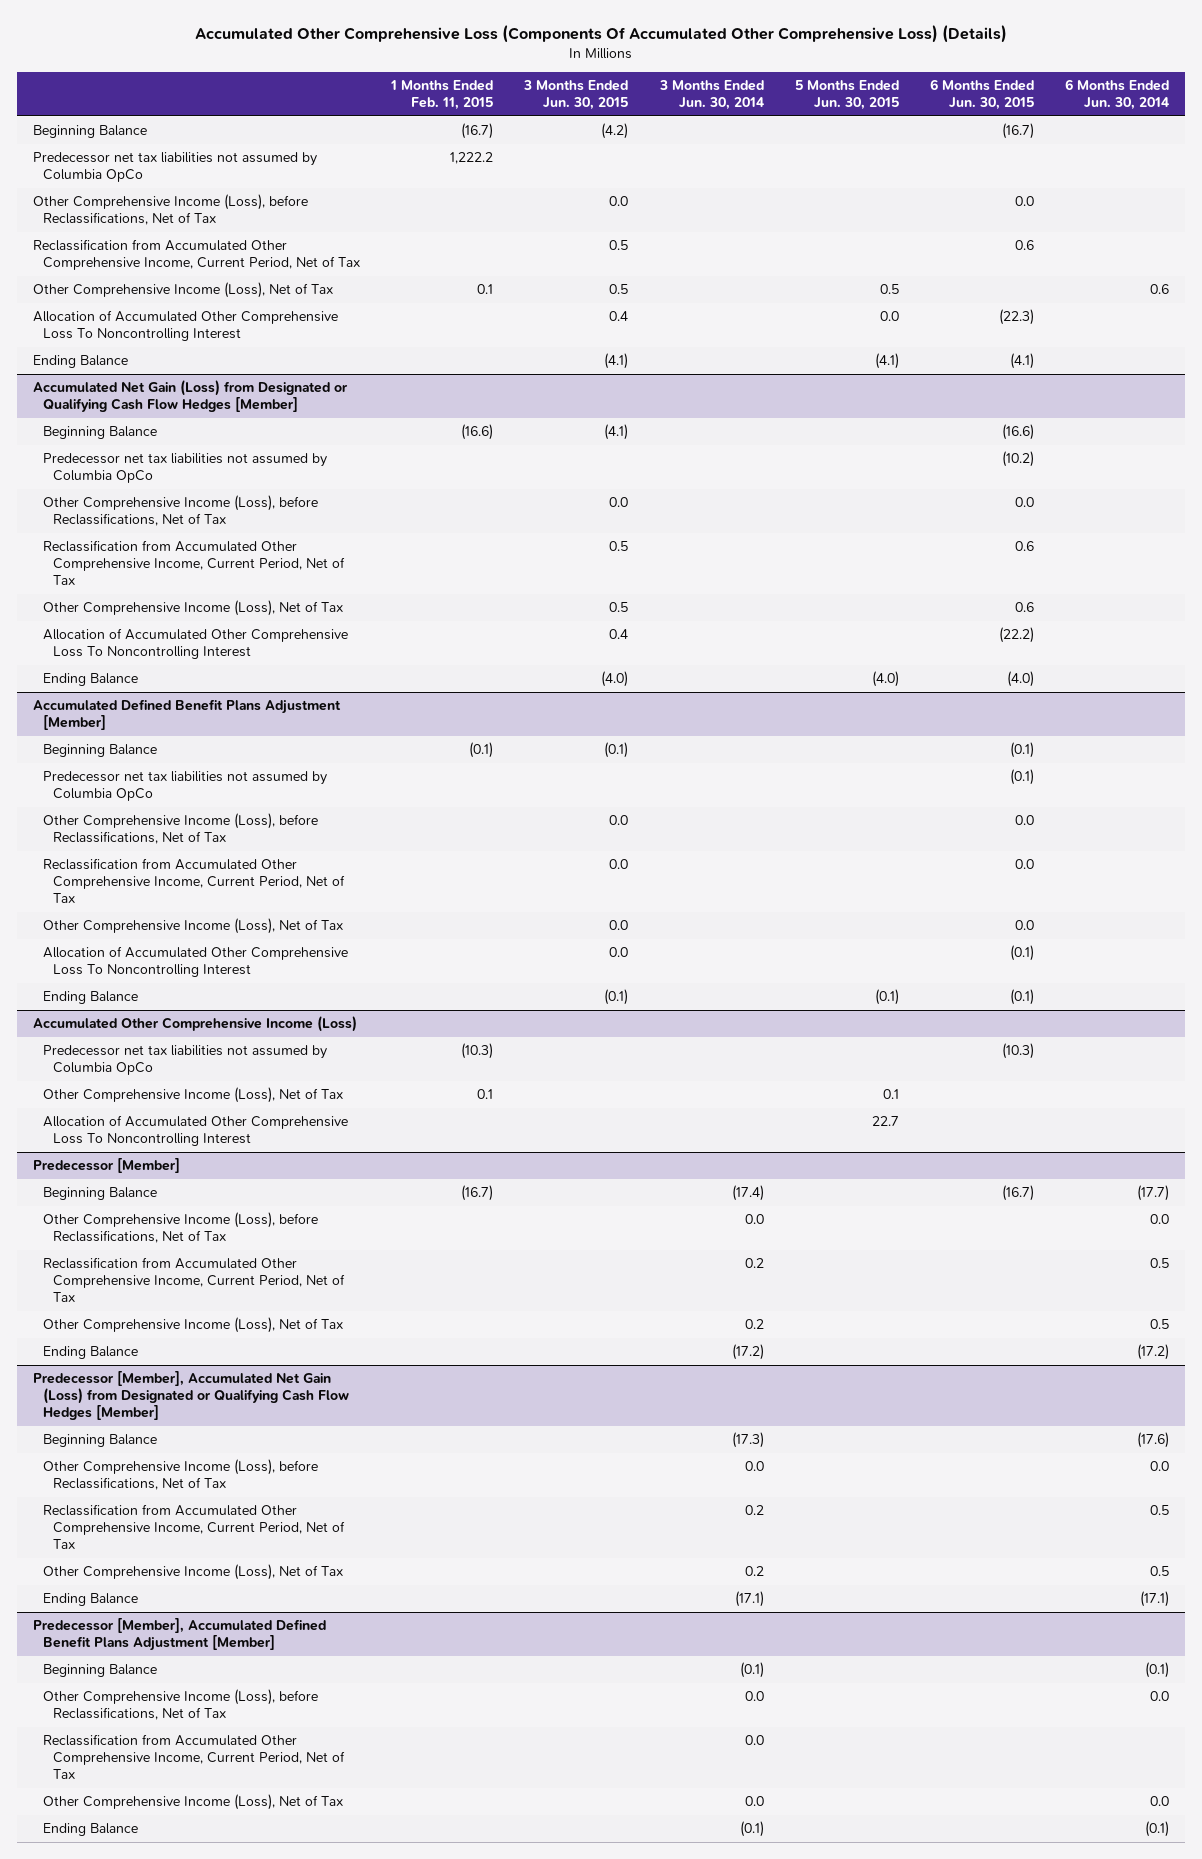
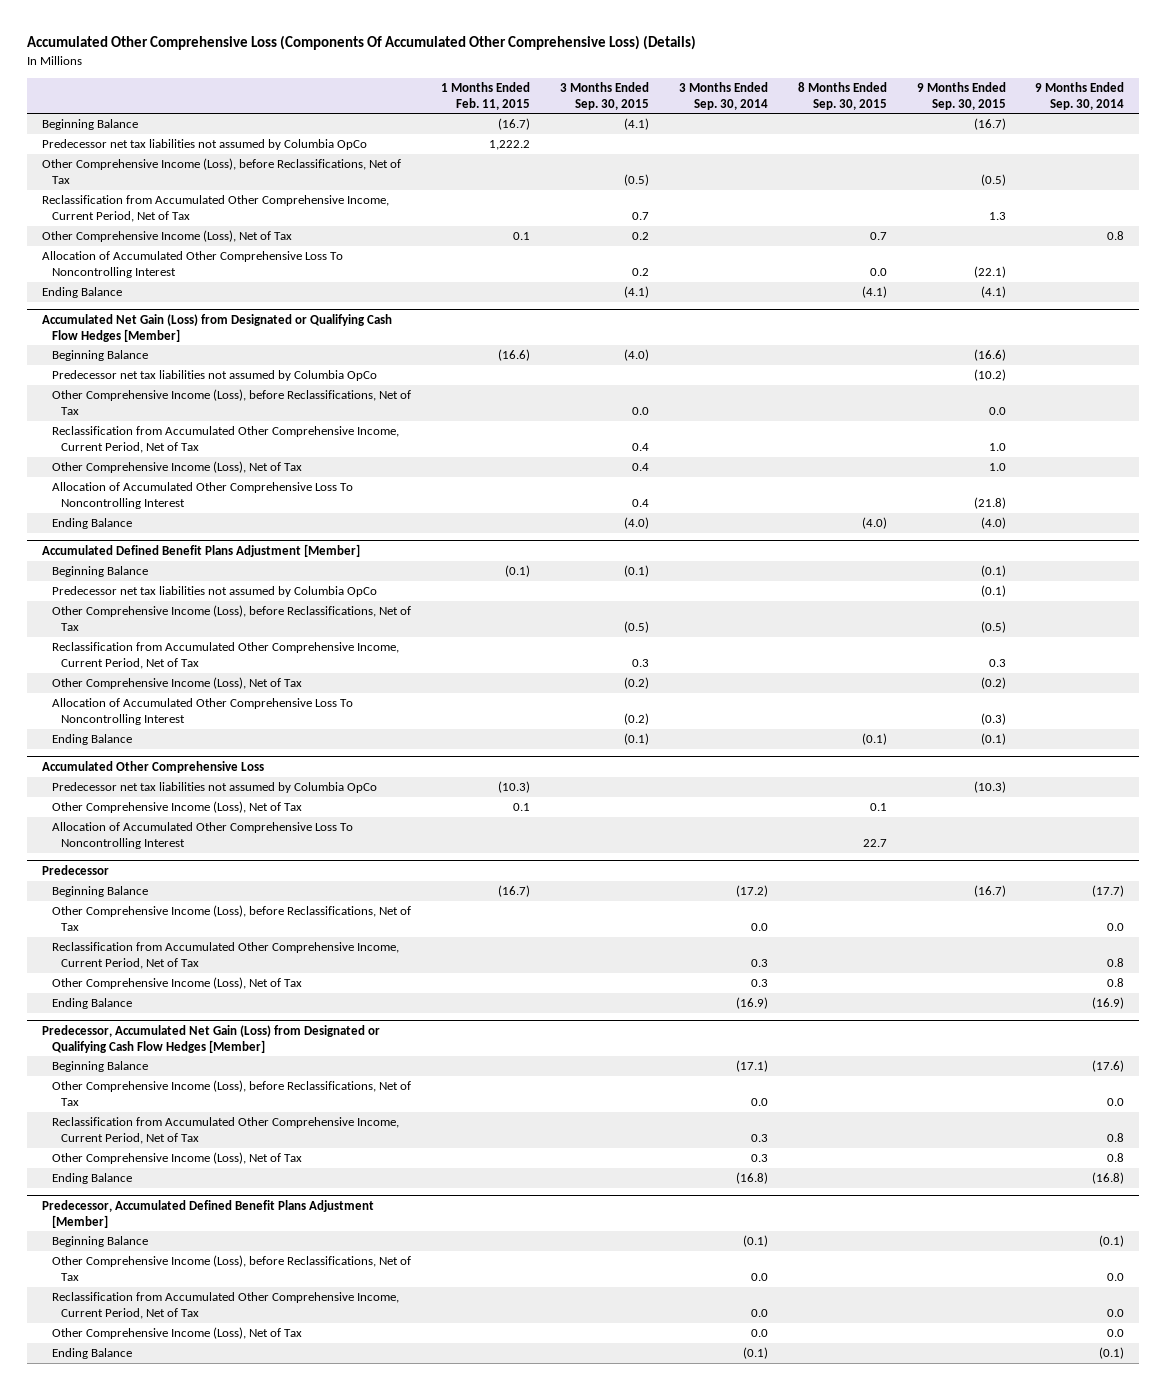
[523,80,629,110] 3 Months Ended Jun. 30, 2015 -> none
[658,80,764,110] 3 Months Ended Jun. 30, 2014 -> none
[794,80,899,110] 5 Months Ended Jun. 30, 2015 -> none
[930,79,1035,110] 6 Months Ended Jun. 30, 2015 -> none
[1065,79,1170,110] 6 Months Ended Jun. 30, 2014 -> none
none -> [559,81,649,110] 3 Months Ended Sep. 30, 2015
none -> [678,81,768,110] 3 Months Ended Sep. 30, 2014
none -> [797,81,887,110] 8 Months Ended Sep. 30, 2015
none -> [916,81,1006,110] 9 Months Ended Sep. 30, 2015
none -> [1035,81,1125,110] 9 Months Ended Sep. 30, 2014
[32,1016,357,1033] Accumulated Other Comprehensive Income (Loss) -> [42,761,265,774] Accumulated Other Comprehensive Loss
[32,1158,180,1174] Predecessor [Member] -> [42,865,110,876] Predecessor
[32,1371,349,1421] Predecessor [Member], Accumulated Net Gain (Loss) from Designated or Qualifying Cash Flow Hedges [Member] -> [42,1025,381,1053] Predecessor, Accumulated Net Gain (Loss) from Designated or Qualifying Cash Flow Hedges [Member]
[32,1618,326,1652] Predecessor [Member], Accumulated Defined Benefit Plans Adjustment [Member] -> [42,1200,375,1228] Predecessor, Accumulated Defined Benefit Plans Adjustment [Member]

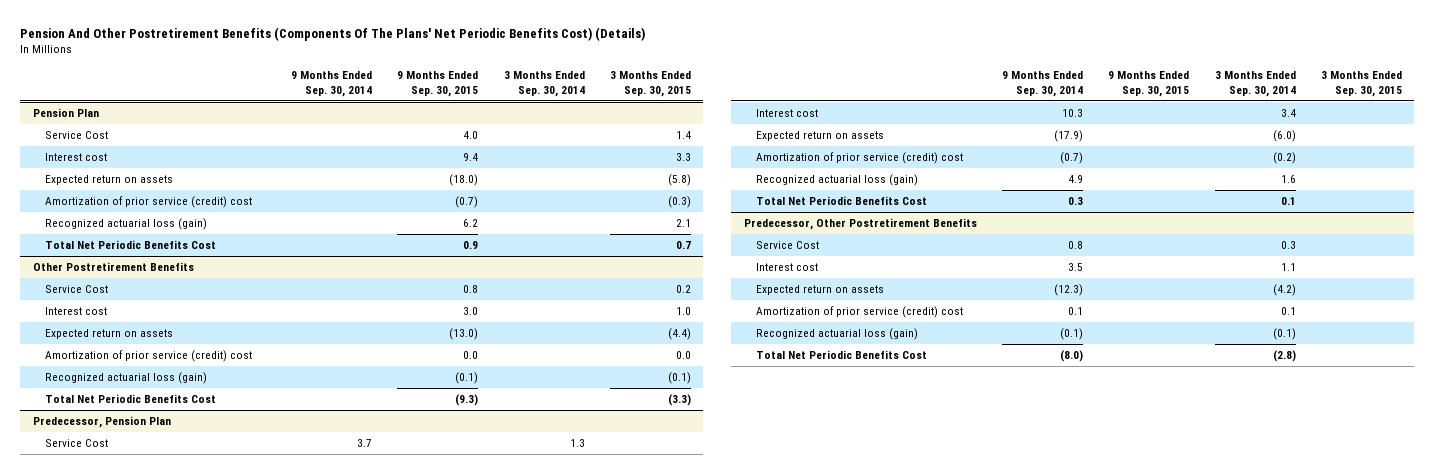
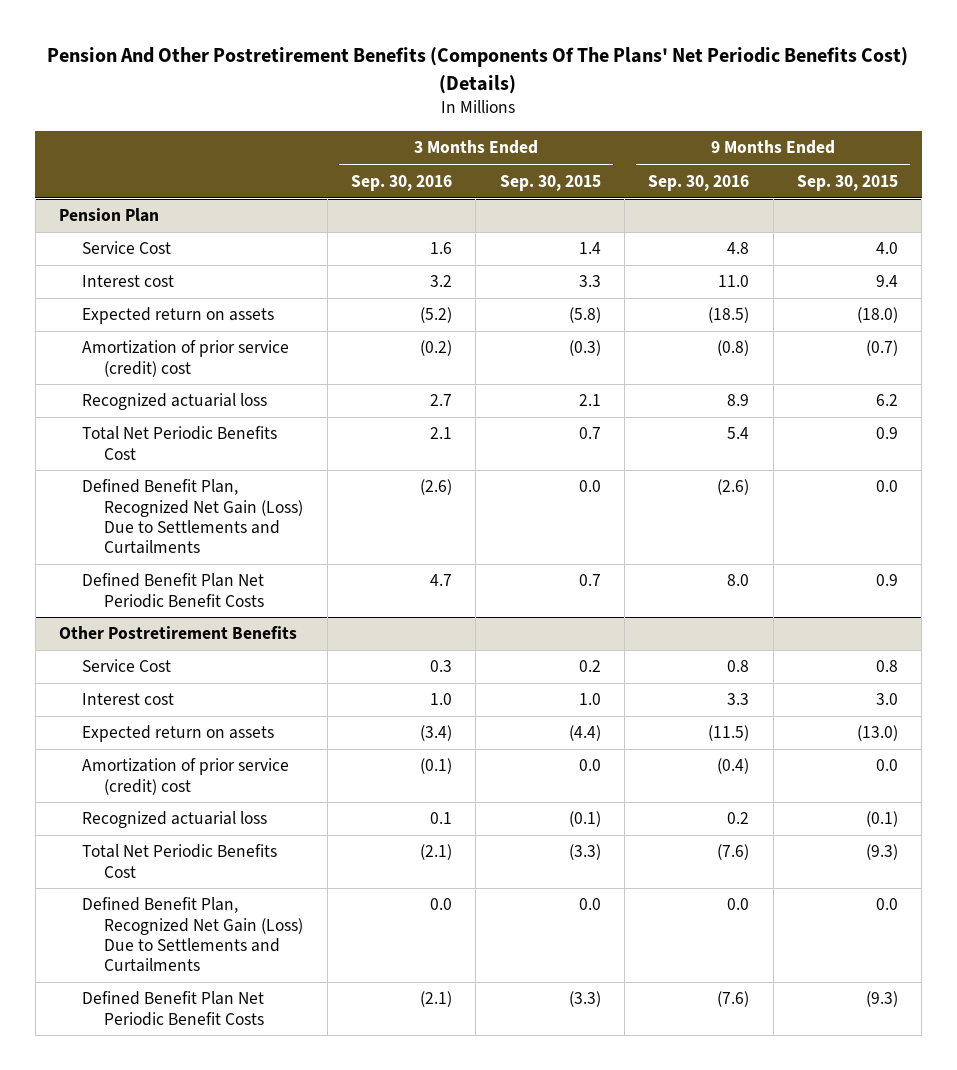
[291,71,373,97] 9 Months Ended Sep. 30, 2014 -> none
[503,71,585,97] 3 Months Ended Sep. 30, 2014 -> none
none -> [351,174,453,191] Sep. 30, 2016
none -> [648,174,750,191] Sep. 30, 2016
[44,217,207,230] Recognized actuarial loss (gain) -> [81,393,267,411] Recognized actuarial loss
none -> [81,479,304,555] Defined Benefit Plan, Recognized Net Gain (Loss) Due to Settlements and Curtailments
none -> [81,573,265,608] Defined Benefit Plan Net Periodic Benefit Costs
[44,371,207,384] Recognized actuarial loss (gain) -> [81,811,267,829] Recognized actuarial loss
[33,415,172,428] Predecessor, Pension Plan -> none
[44,438,108,447] Service Cost -> none
[756,108,819,117] Interest cost -> none
[756,130,885,141] Expected return on assets -> none
[756,151,964,164] Amortization of prior service (credit) cost -> none
[756,173,919,186] Recognized actuarial loss (gain) -> none
[756,195,928,205] Total Net Periodic Benefits Cost -> none
[744,217,978,230] Predecessor, Other Postretirement Benefits -> none
[756,240,820,249] Service Cost -> none
[756,262,819,271] Interest cost -> none
[756,284,885,295] Expected return on assets -> none
[756,305,964,318] Amortization of prior service (credit) cost -> none
[756,327,919,340] Recognized actuarial loss (gain) -> none
[756,349,928,359] Total Net Periodic Benefits Cost -> none
none -> [81,897,304,973] Defined Benefit Plan, Recognized Net Gain (Loss) Due to Settlements and Curtailments
none -> [81,991,265,1026] Defined Benefit Plan Net Periodic Benefit Costs

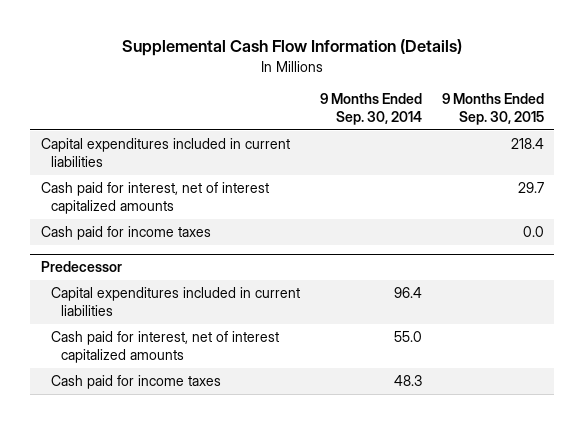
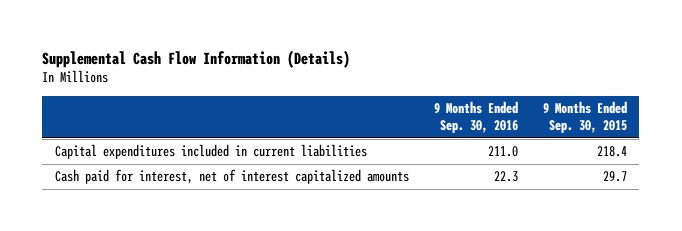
[319,92,422,126] 9 Months Ended Sep. 30, 2014 -> none
none -> [433,101,518,134] 9 Months Ended Sep. 30, 2016
[40,226,211,241] Cash paid for income taxes -> none
[40,261,122,273] Predecessor -> none
[50,287,300,317] Capital expenditures included in current liabilities -> none
[50,331,279,364] Cash paid for interest, net of interest capitalized amounts -> none
[50,375,221,390] Cash paid for income taxes -> none

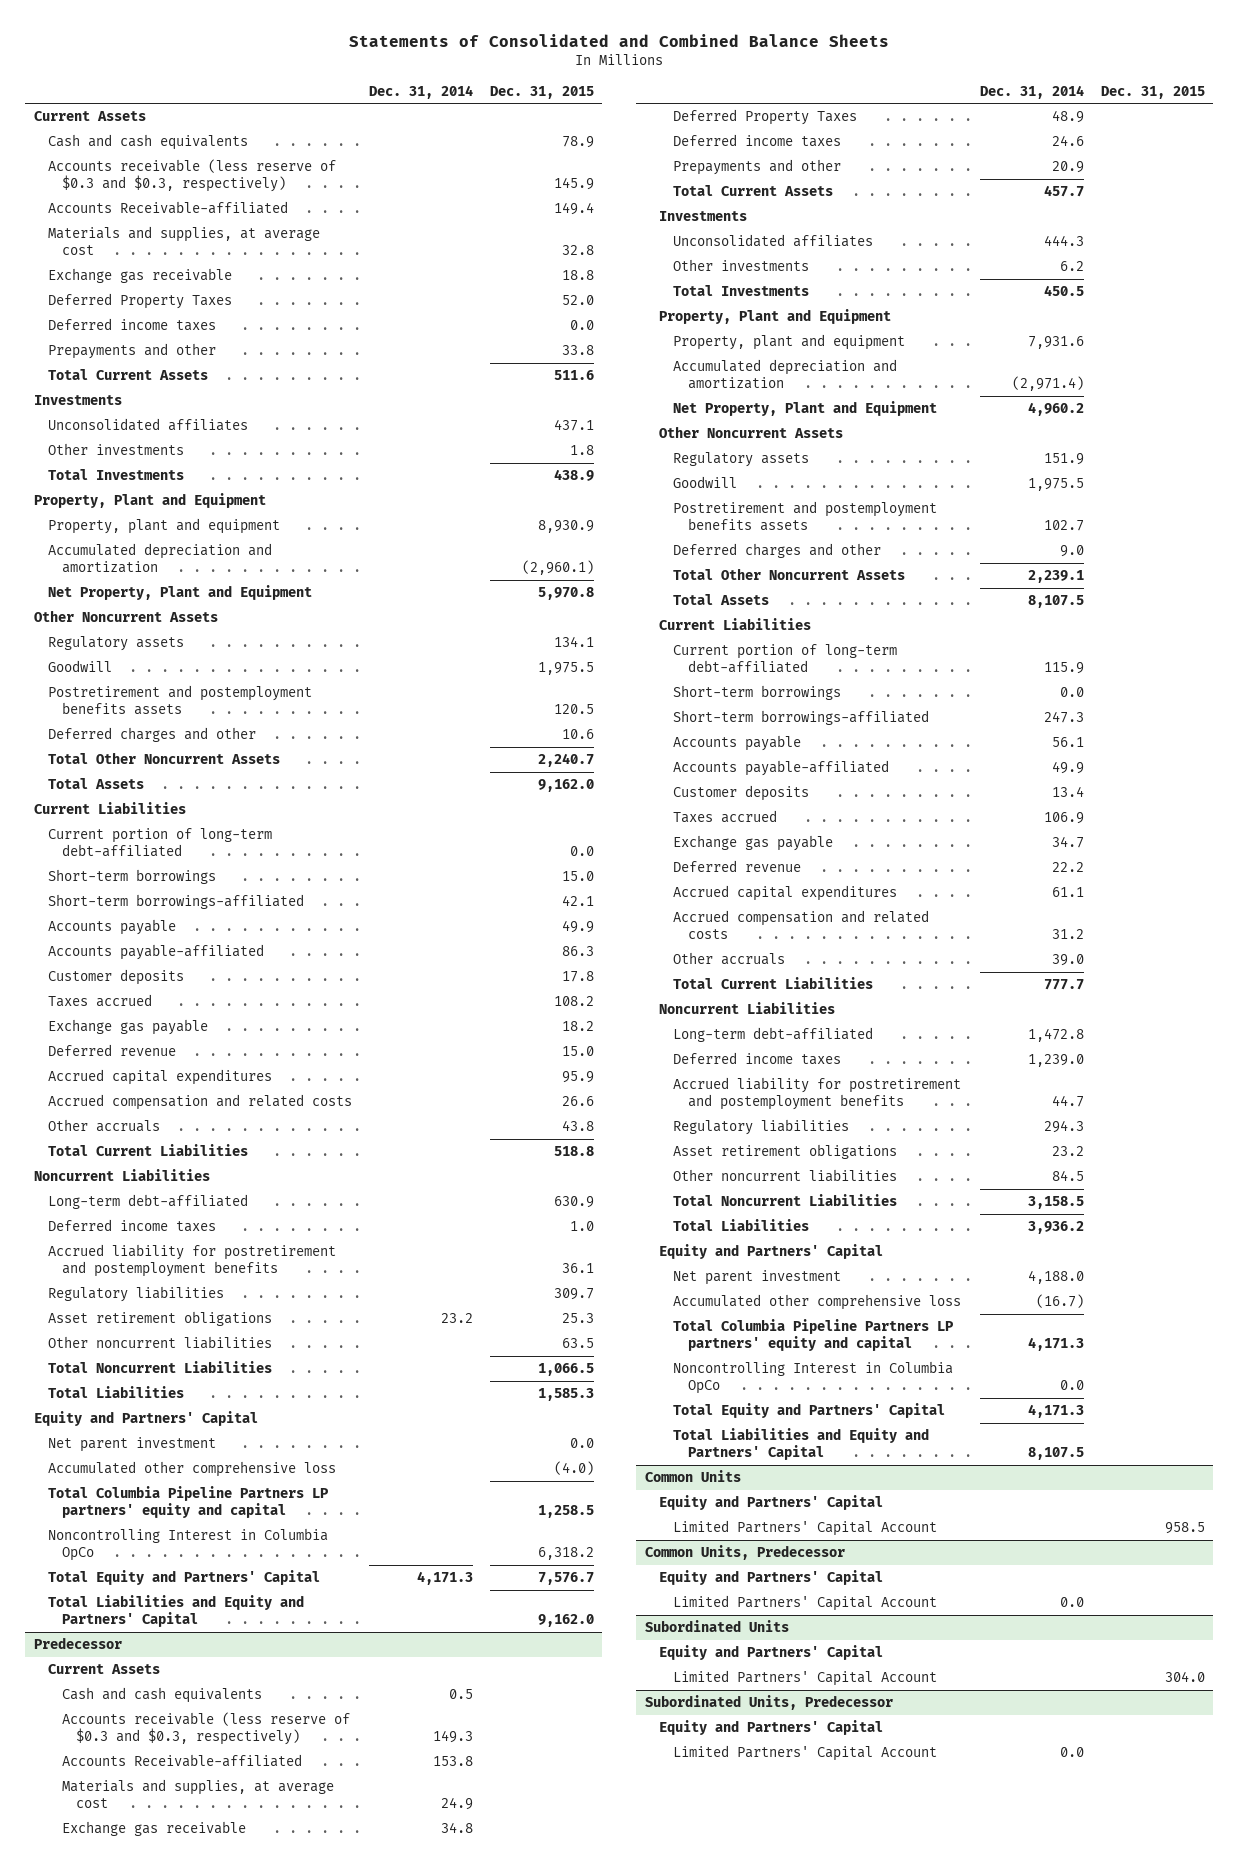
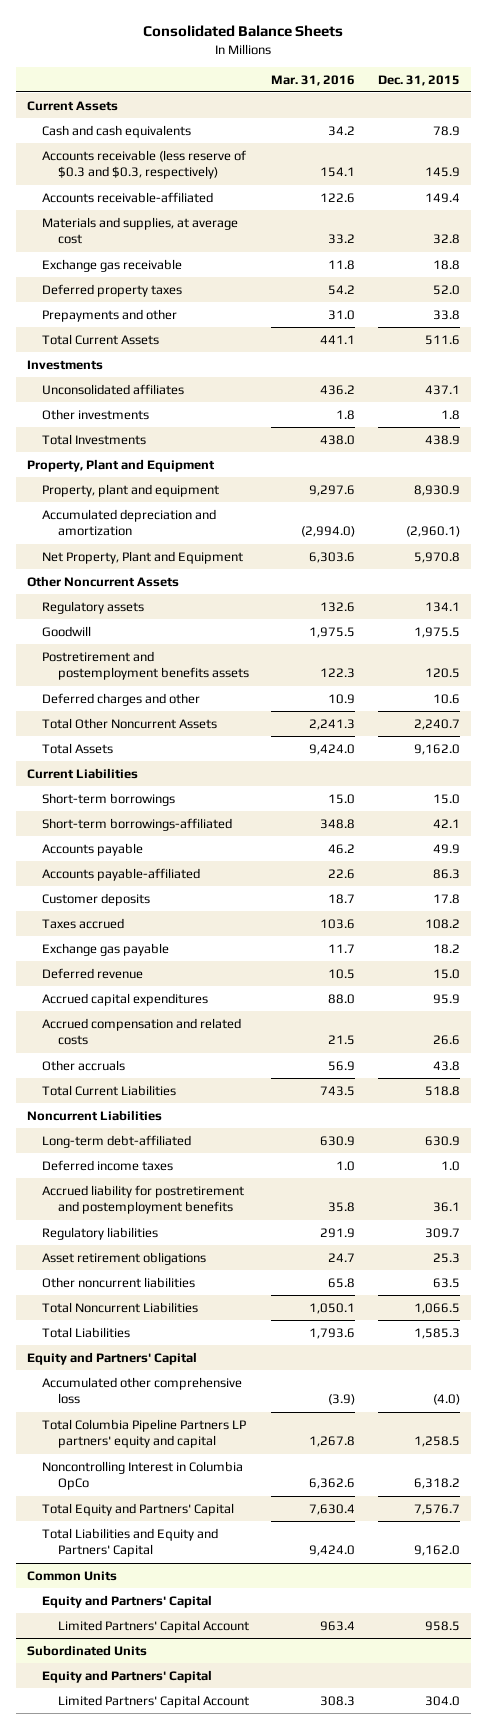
[349,33,890,47] Statements of Consolidated and Combined Balance Sheets -> [143,24,344,37] Consolidated Balance Sheets
[368,84,473,99] Dec. 31, 2014 -> none
none -> [271,74,356,86] Mar. 31, 2016
[48,201,289,215] Accounts Receivable-affiliated -> [42,191,214,203] Accounts receivable-affiliated
[48,318,217,332] Deferred income taxes -> none
[48,293,233,310] Deferred Property Taxes -> [42,283,183,297] Deferred property taxes
[48,828,273,858] Current portion of long-term debt-affiliated -> none
[48,1437,217,1453] Net parent investment -> none
[33,1637,122,1650] Predecessor -> none
[48,1664,161,1675] Current Assets -> none
[62,1687,263,1704] Cash and cash equivalents -> none
[62,1712,351,1746] Accounts receivable (less reserve of $0.3 and $0.3, respectively) -> none
[62,1754,303,1768] Accounts Receivable-affiliated -> none
[62,1779,335,1809] Materials and supplies, at average cost -> none
[62,1821,247,1837] Exchange gas receivable -> none
[673,109,858,126] Deferred Property Taxes -> none
[673,134,842,148] Deferred income taxes -> none
[673,159,842,176] Prepayments and other -> none
[673,185,834,197] Total Current Assets -> none
[659,211,748,222] Investments -> none
[673,234,874,248] Unconsolidated affiliates -> none
[673,259,810,272] Other investments -> none
[673,285,810,297] Total Investments -> none
[659,309,892,325] Property, Plant and Equipment -> none
[673,334,906,351] Property, plant and equipment -> none
[673,359,898,390] Accumulated depreciation and amortization -> none
[673,401,938,417] Net Property, Plant and Equipment -> none
[659,426,844,439] Other Noncurrent Assets -> none
[673,452,810,468] Regulatory assets -> none
[673,476,738,489] Goodwill -> none
[673,501,938,532] Postretirement and postemployment benefits assets -> none
[673,543,882,559] Deferred charges and other -> none
[673,568,906,581] Total Other Noncurrent Assets -> none
[673,594,770,606] Total Assets -> none
[659,618,812,631] Current Liabilities -> none
[673,644,898,674] Current portion of long-term debt-affiliated -> none
[673,685,842,701] Short-term borrowings -> none
[673,710,930,726] Short-term borrowings-affiliated -> none
[673,735,802,752] Accounts payable -> none
[673,760,890,777] Accounts payable-affiliated -> none
[673,785,810,802] Customer deposits -> none
[673,810,778,824] Taxes accrued -> none
[673,835,834,852] Exchange gas payable -> none
[673,860,802,873] Deferred revenue -> none
[673,885,898,902] Accrued capital expenditures -> none
[673,910,930,940] Accrued compensation and related costs -> none
[673,952,786,966] Other accruals -> none
[673,977,874,990] Total Current Liabilities -> none
[659,1002,836,1015] Noncurrent Liabilities -> none
[673,1027,874,1043] Long-term debt-affiliated -> none
[673,1052,842,1066] Deferred income taxes -> none
[673,1077,962,1111] Accrued liability for postretirement and postemployment benefits -> none
[673,1119,850,1136] Regulatory liabilities -> none
[673,1144,898,1160] Asset retirement obligations -> none
[673,1169,898,1183] Other noncurrent liabilities -> none
[673,1194,898,1207] Total Noncurrent Liabilities -> none
[673,1219,810,1232] Total Liabilities -> none
[659,1244,884,1260] Equity and Partners' Capital -> none
[673,1270,842,1286] Net parent investment -> none
[673,1294,962,1311] Accumulated other comprehensive loss -> none
[673,1319,954,1352] Total Columbia Pipeline Partners LP partners' equity and capital -> none
[673,1361,954,1395] Noncontrolling Interest in Columbia OpCo -> none
[673,1403,946,1419] Total Equity and Partners' Capital -> none
[673,1428,930,1461] Total Liabilities and Equity and Partners' Capital -> none
[644,1545,845,1561] Common Units, Predecessor -> none
[659,1570,884,1586] Equity and Partners' Capital -> none
[673,1595,938,1612] Limited Partners' Capital Account -> none
[644,1695,893,1711] Subordinated Units, Predecessor -> none
[659,1720,884,1736] Equity and Partners' Capital -> none
[673,1745,938,1762] Limited Partners' Capital Account -> none

